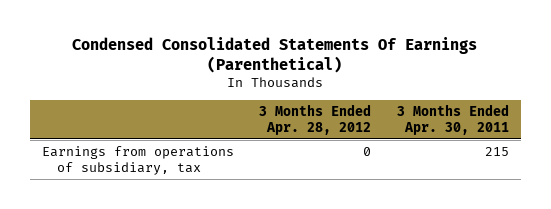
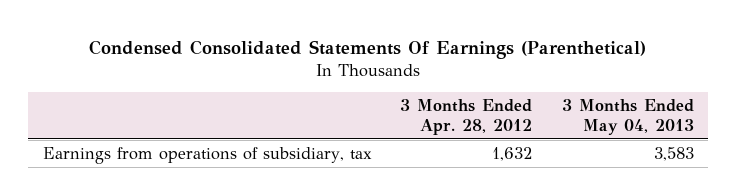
[396,103,509,136] 3 Months Ended Apr. 30, 2011 -> none
none -> [561,99,694,135] 3 Months Ended May 04, 2013
[363,146,372,156] 0 -> [492,147,533,162] 1,632

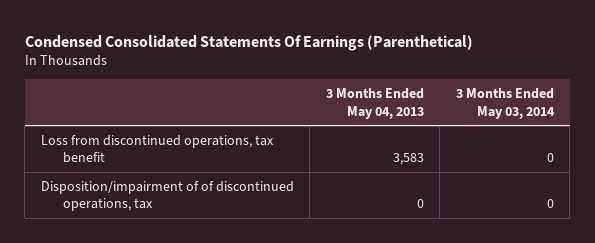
[400,99,533,135] 3 Months Ended Apr. 28, 2012 -> none
none -> [455,88,555,119] 3 Months Ended May 03, 2014
[43,147,373,165] Earnings from operations of subsidiary, tax -> [40,134,274,164] Loss from discontinued operations, tax benefit
none -> [40,180,294,212] Disposition/impairment of of discontinued operations, tax

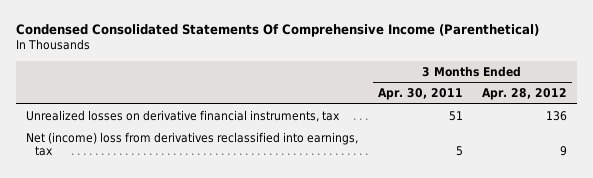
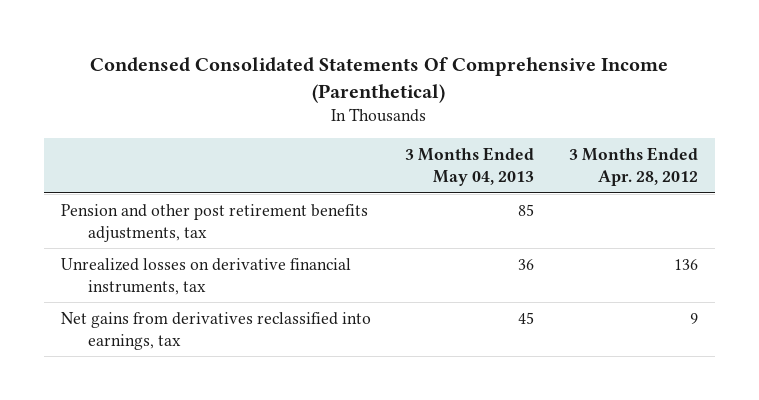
[377,88,463,101] Apr. 30, 2011 -> none
none -> [405,147,535,187] 3 Months Ended May 04, 2013
none -> [61,203,369,242] Pension and other post retirement benefits adjustments, tax
[25,132,358,157] Net (income) loss from derivatives reclassified into earnings, tax -> [61,311,372,350] Net gains from derivatives reclassified into earnings, tax

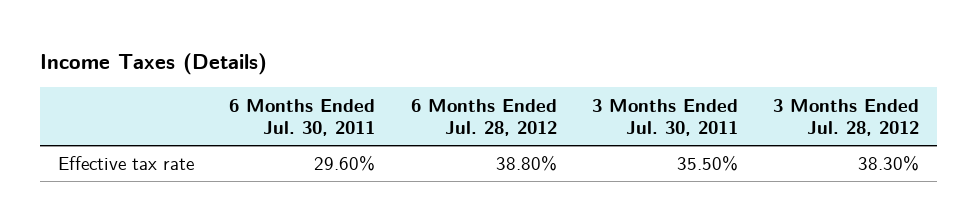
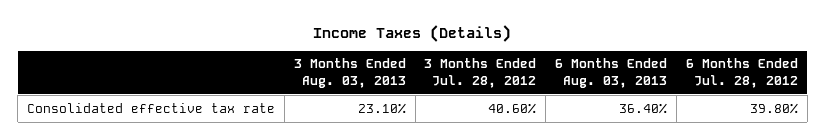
[229,98,376,137] 6 Months Ended Jul. 30, 2011 -> none
[591,98,738,137] 3 Months Ended Jul. 30, 2011 -> none
none -> [293,58,406,88] 3 Months Ended Aug. 03, 2013
none -> [555,58,668,88] 6 Months Ended Aug. 03, 2013
[57,156,194,171] Effective tax rate -> [26,102,275,113] Consolidated effective tax rate
[495,155,557,172] 38.80% -> [749,102,798,114] 39.80%
[858,155,920,172] 38.30% -> [488,102,537,114] 40.60%

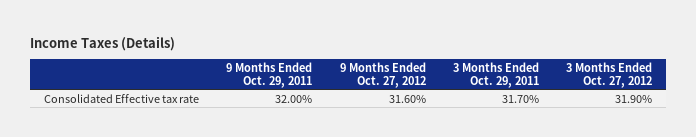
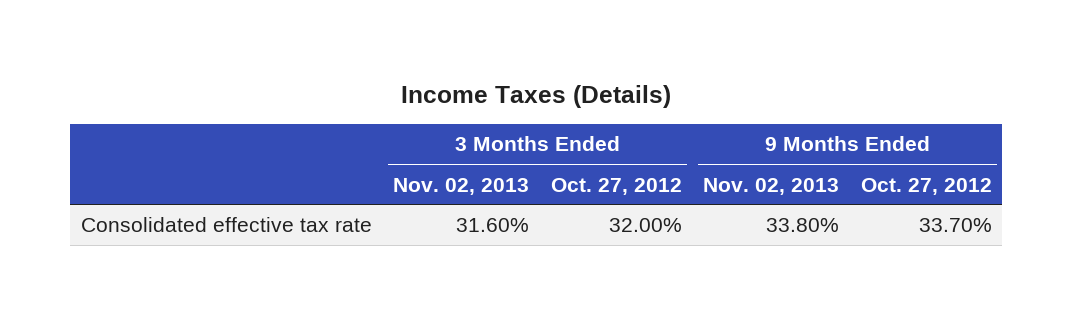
[226,61,313,88] 9 Months Ended Oct. 29, 2011 -> none
[453,61,540,88] 3 Months Ended Oct. 29, 2011 -> none
none -> [393,177,530,195] Nov. 02, 2013
none -> [703,177,840,195] Nov. 02, 2013
[44,93,200,103] Consolidated Effective tax rate -> [80,217,372,233] Consolidated effective tax rate
[388,94,426,103] 31.60% -> [918,218,992,233] 33.70%
[615,94,653,103] 31.90% -> [608,218,682,233] 32.00%

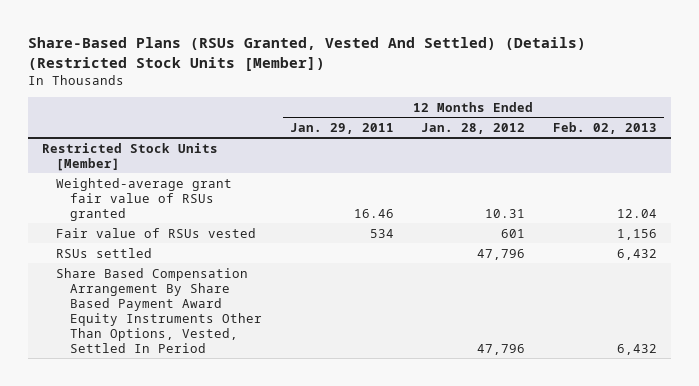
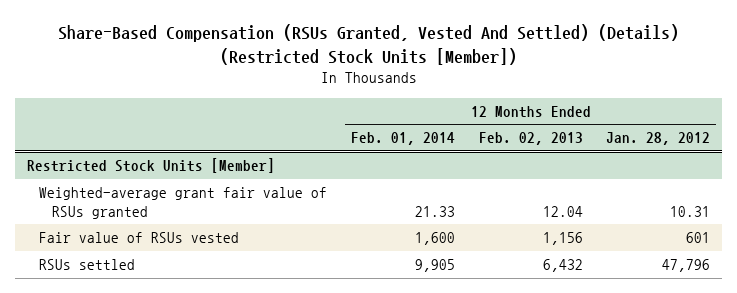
[28,36,587,71] Share-Based Plans (RSUs Granted, Vested And Settled) (Details) (Restricted Stock Units [Member]) -> [57,24,679,66] Share-Based Compensation (RSUs Granted, Vested And Settled) (Details) (Restricted Stock Units [Member])
[289,122,394,134] Jan. 29, 2011 -> none
none -> [351,132,456,146] Feb. 01, 2014
[55,267,262,353] Share Based Compensation Arrangement By Share Based Payment Award Equity Instruments Other Than Options, Vested, Settled In Period -> none

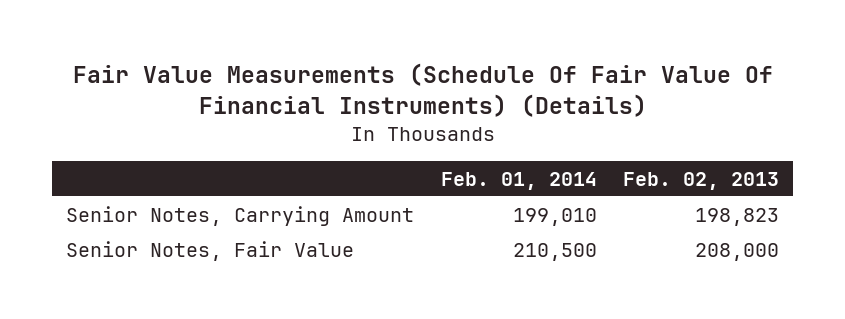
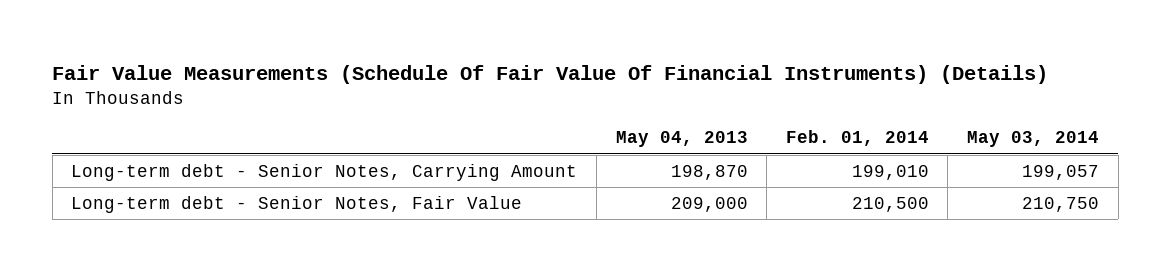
[623,171,780,190] Feb. 02, 2013 -> none
none -> [615,131,748,148] May 04, 2013
none -> [967,131,1100,148] May 03, 2014
[65,205,414,226] Senior Notes, Carrying Amount -> [71,164,578,182] Long-term debt - Senior Notes, Carrying Amount
[65,240,354,261] Senior Notes, Fair Value -> [71,196,523,214] Long-term debt - Senior Notes, Fair Value

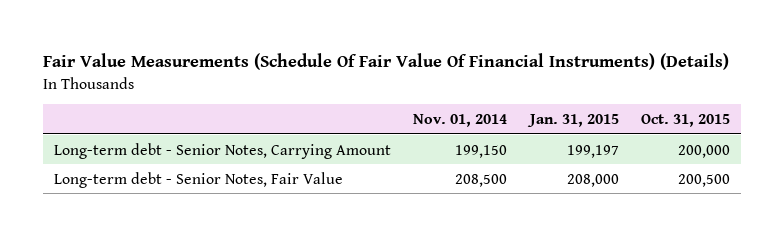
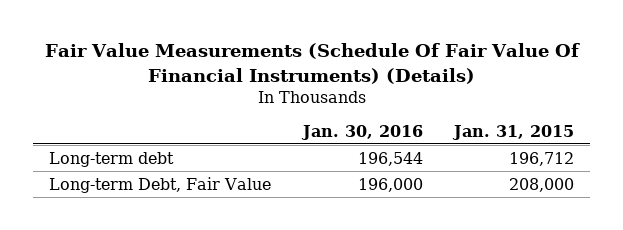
[413,113,508,127] Nov. 01, 2014 -> none
[641,113,731,127] Oct. 31, 2015 -> none
none -> [300,124,423,140] Jan. 30, 2016
[53,142,391,159] Long-term debt - Senior Notes, Carrying Amount -> [49,151,175,167] Long-term debt
[566,144,619,158] 199,197 -> [509,151,575,166] 196,712
[53,171,343,188] Long-term debt - Senior Notes, Fair Value -> [49,176,272,193] Long-term Debt, Fair Value

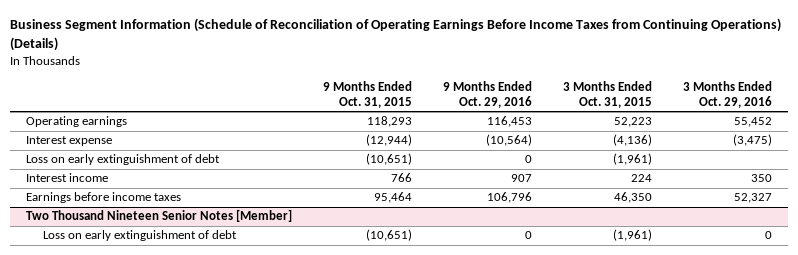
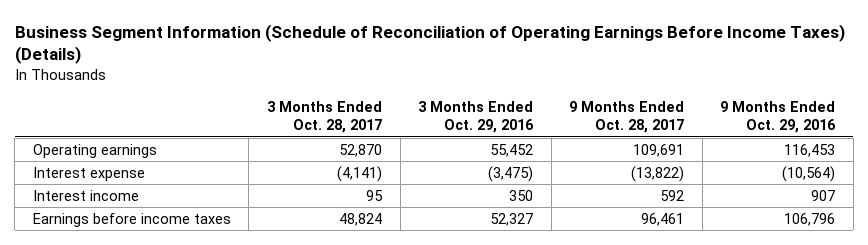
[9,18,781,52] Business Segment Information (Schedule of Reconciliation of Operating Earnings Before Income Taxes from Continuing Operations) (Details) -> [14,23,845,65] Business Segment Information (Schedule of Reconciliation of Operating Earnings Before Income Taxes) (Details)
[322,80,412,109] 9 Months Ended Oct. 31, 2015 -> none
[562,80,652,109] 3 Months Ended Oct. 31, 2015 -> none
none -> [266,100,382,134] 3 Months Ended Oct. 28, 2017
none -> [569,100,685,134] 9 Months Ended Oct. 28, 2017
[25,154,220,166] Loss on early extinguishment of debt -> none
[25,209,292,223] Two Thousand Nineteen Senior Notes [Member] -> none
[42,230,237,242] Loss on early extinguishment of debt -> none

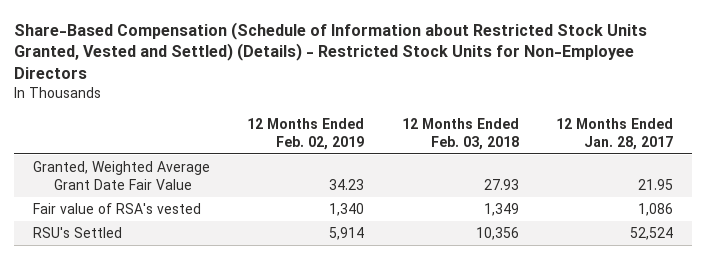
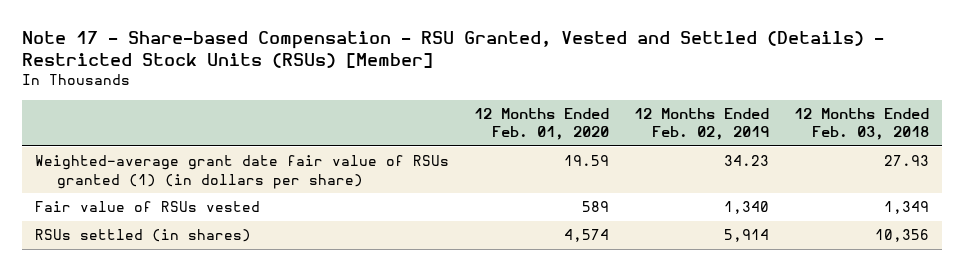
[13,21,647,80] Share-Based Compensation (Schedule of Information about Restricted Stock Units Granted, Vested and Settled) (Details) - Restricted Stock Units for Non-Employee Directors -> [22,31,885,69] Note 17 - Share-based Compensation - RSU Granted, Vested and Settled (Details) - Restricted Stock Units (RSUs) [Member]
[555,117,673,150] 12 Months Ended Jan. 28, 2017 -> none
none -> [473,108,609,141] 12 Months Ended Feb. 01, 2020
[32,160,210,190] Granted, Weighted Average Grant Date Fair Value -> [34,155,449,189] Weighted-average grant date fair value of RSUs granted (1) (in dollars per share)
[32,202,201,214] Fair value of RSA's vested -> [34,201,260,213] Fair value of RSUs vested
[32,226,122,238] RSU's Settled -> [34,229,251,243] RSUs settled (in shares)

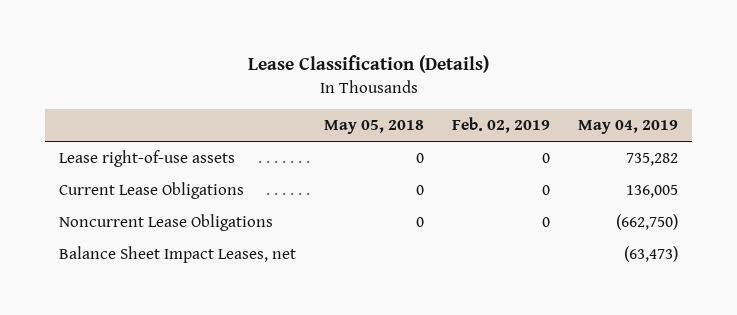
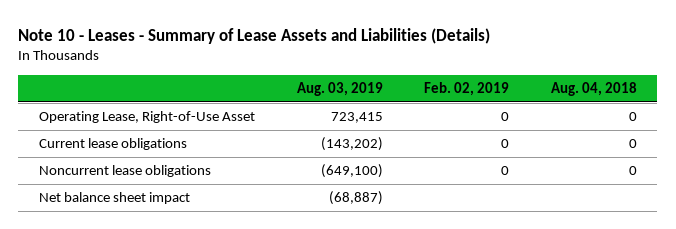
[247,55,489,74] Lease Classification (Details) -> [18,27,491,44] Note 10 - Leases - Summary of Lease Assets and Liabilities (Details)
[324,120,425,135] May 05, 2018 -> none
[578,120,679,135] May 04, 2019 -> none
none -> [296,82,383,97] Aug. 03, 2019
none -> [550,82,637,97] Aug. 04, 2018
[58,150,235,168] Lease right-of-use assets -> [39,111,256,124] Operating Lease, Right-of-Use Asset
[58,182,244,200] Current Lease Obligations -> [39,138,188,151] Current lease obligations
[58,214,273,232] Noncurrent Lease Obligations -> [39,165,212,178] Noncurrent lease obligations
[58,246,296,264] Balance Sheet Impact Leases, net -> [39,192,191,205] Net balance sheet impact

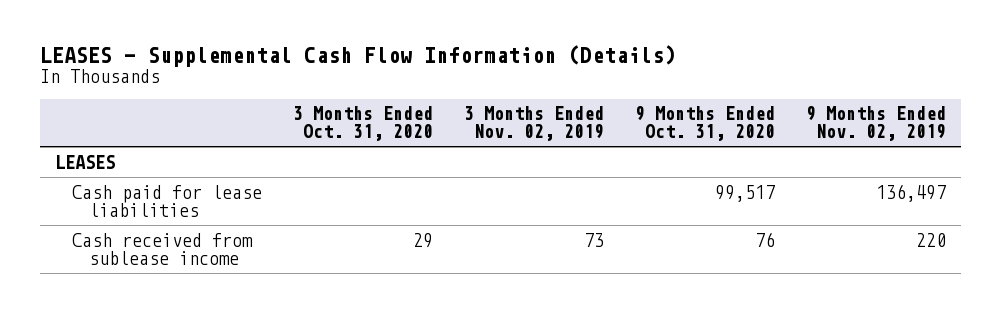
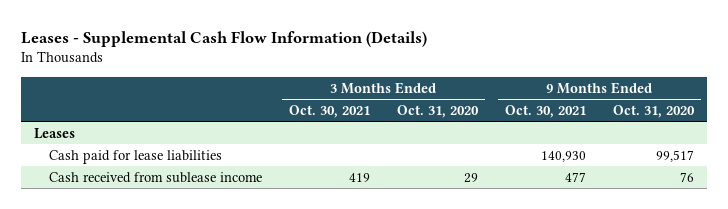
[39,45,676,68] LEASES - Supplemental Cash Flow Information (Details) -> [20,31,427,48] Leases - Supplemental Cash Flow Information (Details)
[463,106,604,142] 3 Months Ended Nov. 02, 2019 -> none
[805,106,946,142] 9 Months Ended Nov. 02, 2019 -> none
none -> [288,104,370,118] Oct. 30, 2021
none -> [504,104,586,118] Oct. 30, 2021
[55,154,116,169] LEASES -> [34,127,76,139] Leases

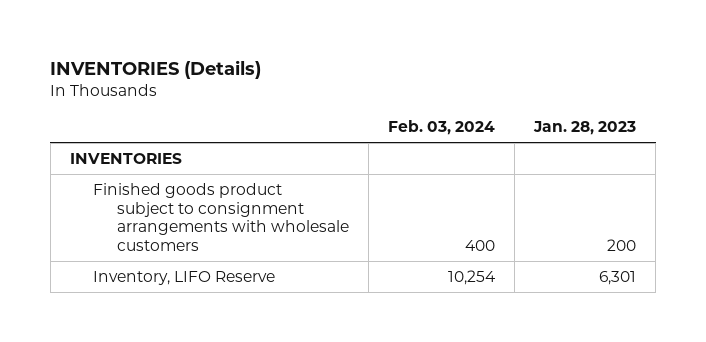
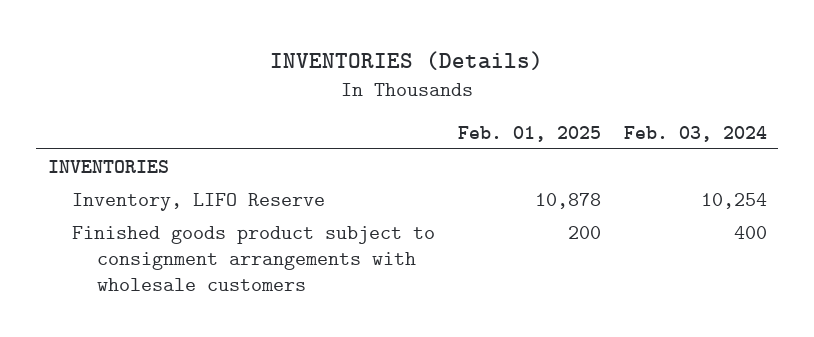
[533,121,637,136] Jan. 28, 2023 -> none
none -> [457,125,601,142] Feb. 01, 2025
[93,182,349,251] Finished goods product subject to consignment arrangements with wholesale customers -> [72,225,436,291] Finished goods product subject to consignment arrangements with wholesale customers

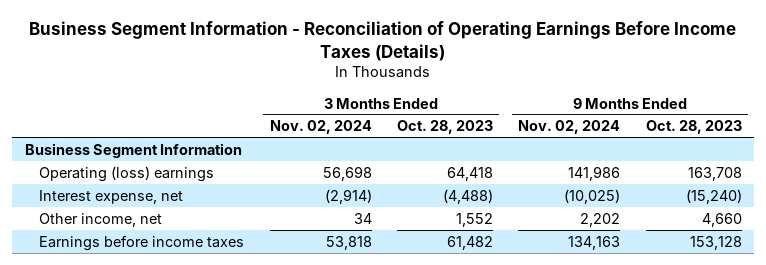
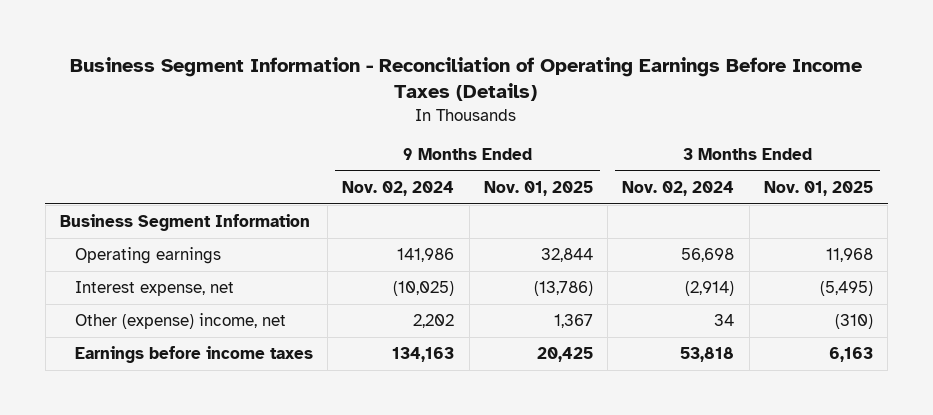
[397,120,494,135] Oct. 28, 2023 -> none
[645,120,742,135] Oct. 28, 2023 -> none
none -> [483,181,593,197] Nov. 01, 2025
none -> [763,181,873,197] Nov. 01, 2025
[39,165,215,182] Operating (loss) earnings -> [74,247,221,265] Operating earnings
[39,212,163,227] Other income, net -> [74,313,286,330] Other (expense) income, net

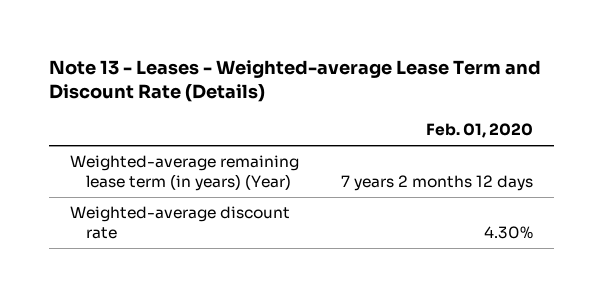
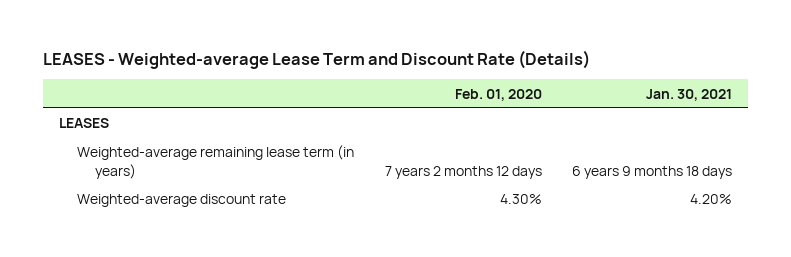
[49,59,542,103] Note 13 - Leases - Weighted-average Lease Term and Discount Rate (Details) -> [43,50,591,70] LEASES - Weighted-average Lease Term and Discount Rate (Details)
none -> [646,88,733,101] Jan. 30, 2021
none -> [58,118,109,129] LEASES
[70,155,300,191] Weighted-average remaining lease term (in years) (Year) -> [76,145,354,179] Weighted-average remaining lease term (in years)

